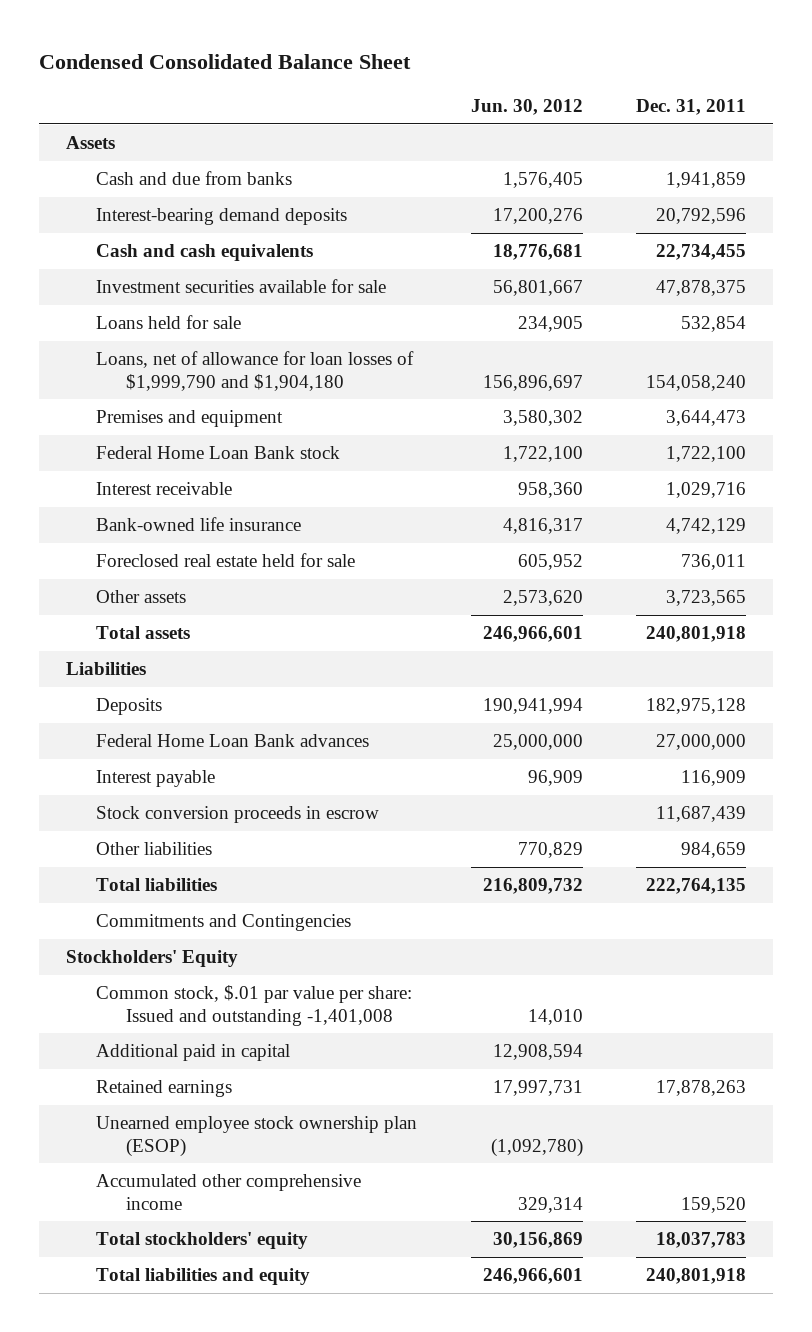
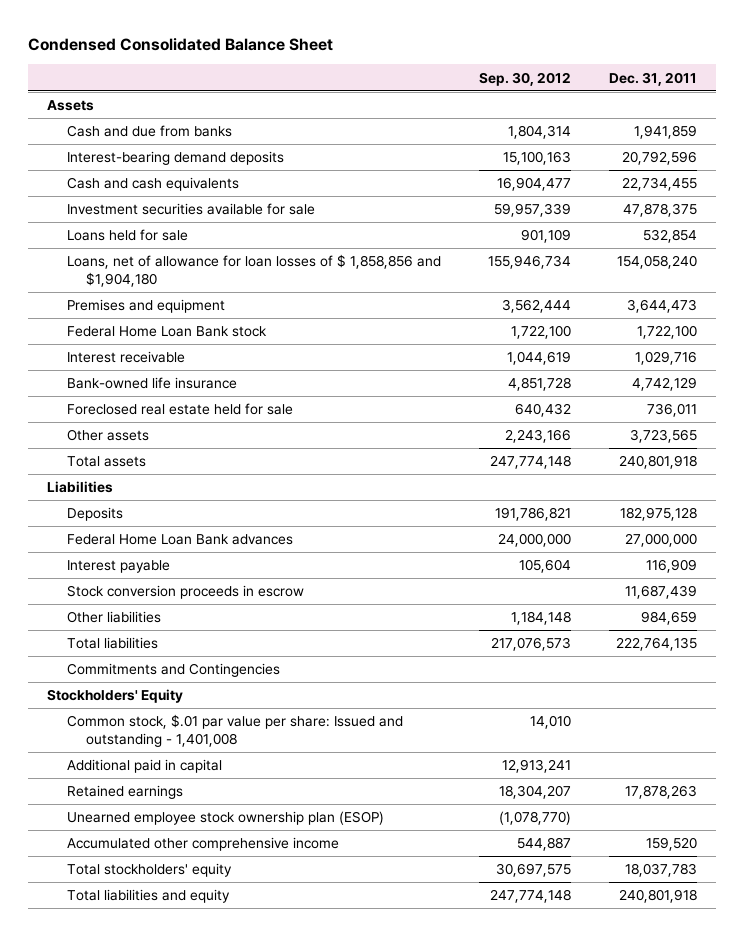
[470,99,583,116] Jun. 30, 2012 -> none
none -> [478,71,571,86] Sep. 30, 2012
[95,351,414,391] Loans, net of allowance for loan losses of $1,999,790 and $1,904,180 -> [66,254,441,287] Loans, net of allowance for loan losses of $ 1,858,856 and $1,904,180
[95,985,412,1026] Common stock, $.01 par value per share: Issued and outstanding -1,401,008 -> [66,714,403,747] Common stock, $.01 par value per share: Issued and outstanding - 1,401,008

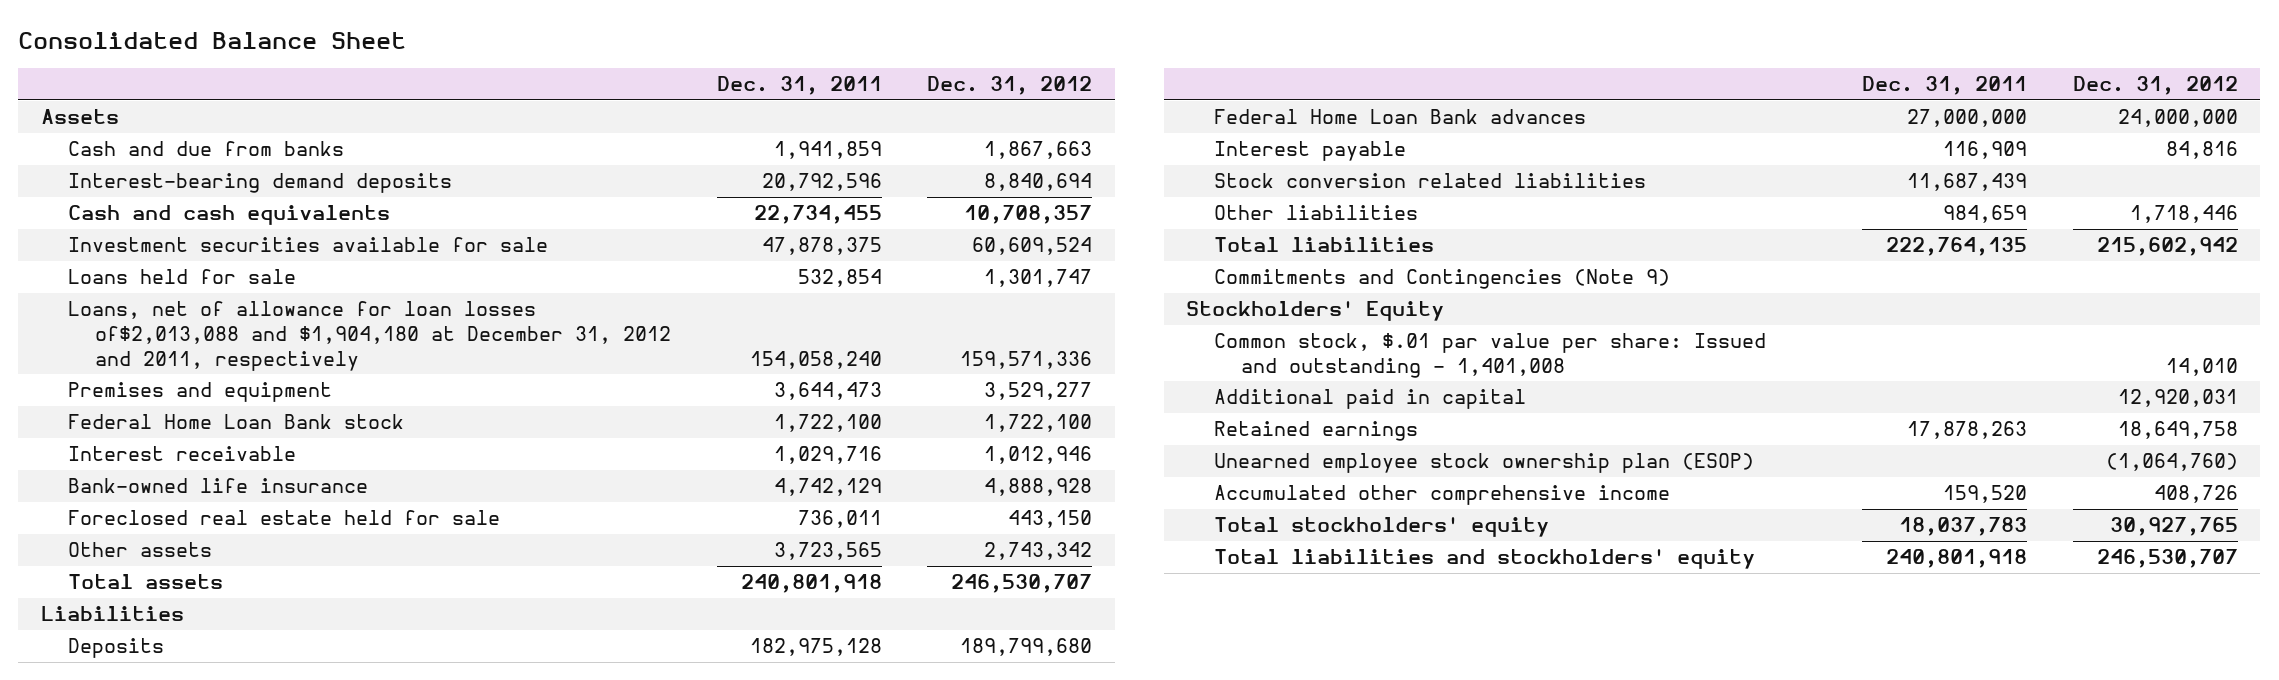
[28,38,334,52] Condensed Consolidated Balance Sheet -> [18,31,407,49] Consolidated Balance Sheet
[478,71,571,86] Sep. 30, 2012 -> none
none -> [927,76,1093,96] Dec. 31, 2012
[66,254,441,287] Loans, net of allowance for loan losses of $ 1,858,856 and $1,904,180 -> [68,301,672,371] Loans, net of allowance for loan losses of$2,013,088 and $1,904,180 at December 31, 2012 and 2011, respectively
[66,585,304,600] Stock conversion proceeds in escrow -> [1213,173,1646,189] Stock conversion related liabilities
[66,663,280,678] Commitments and Contingencies -> [1213,269,1670,290] Commitments and Contingencies (Note 9)
[66,889,230,904] Total liabilities and equity -> [1213,549,1755,570] Total liabilities and stockholders' equity

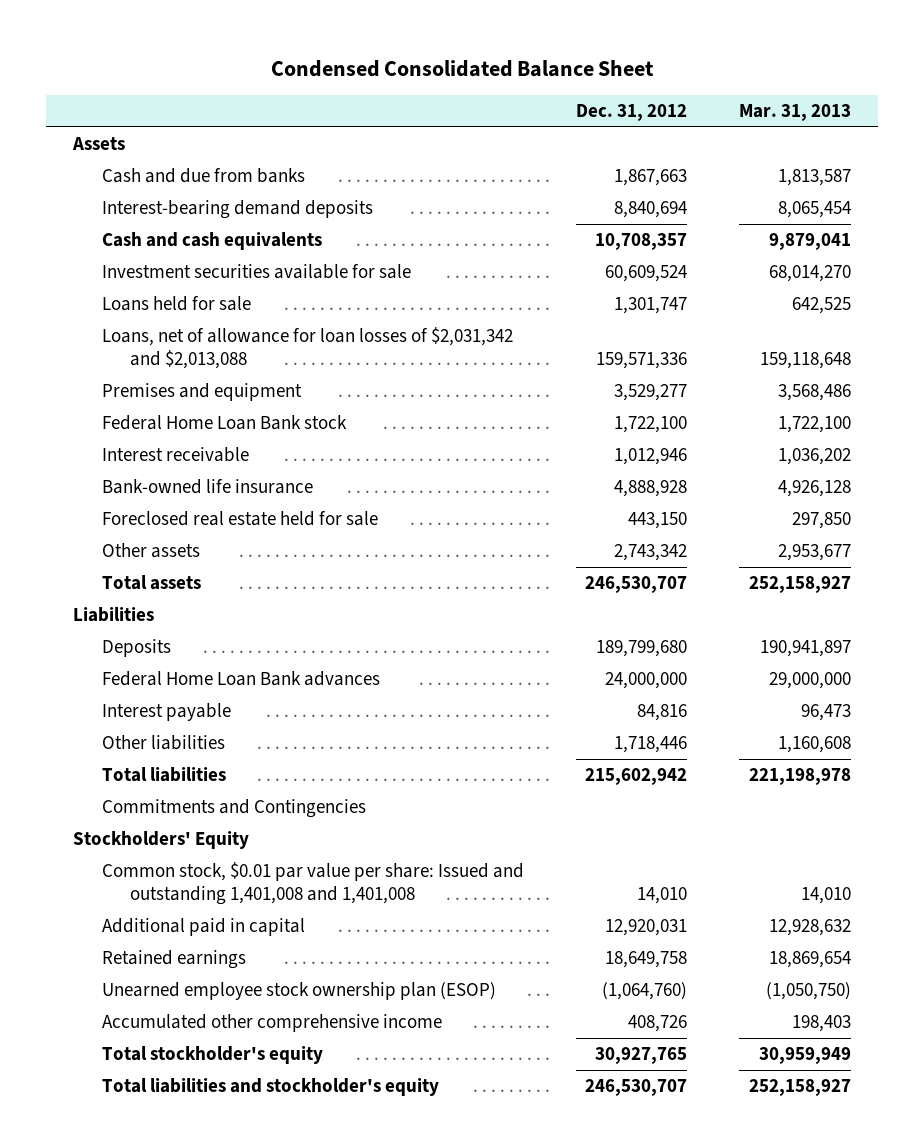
[18,31,407,49] Consolidated Balance Sheet -> [270,59,654,77] Condensed Consolidated Balance Sheet
[716,76,882,96] Dec. 31, 2011 -> none
none -> [739,103,852,121] Mar. 31, 2013
[68,301,672,371] Loans, net of allowance for loan losses of$2,013,088 and $1,904,180 at December 31, 2012 and 2011, respectively -> [101,327,513,369] Loans, net of allowance for loan losses of $2,031,342 and $2,013,088
[1213,173,1646,189] Stock conversion related liabilities -> none
[1213,269,1670,290] Commitments and Contingencies (Note 9) -> [101,799,366,819] Commitments and Contingencies
[1213,333,1766,379] Common stock, $.01 par value per share: Issued and outstanding - 1,401,008 -> [101,862,524,905] Common stock, $0.01 par value per share: Issued and outstanding 1,401,008 and 1,401,008
[1213,517,1549,538] Total stockholders' equity -> [101,1046,323,1065] Total stockholder's equity
[1213,549,1755,570] Total liabilities and stockholders' equity -> [101,1078,439,1097] Total liabilities and stockholder's equity

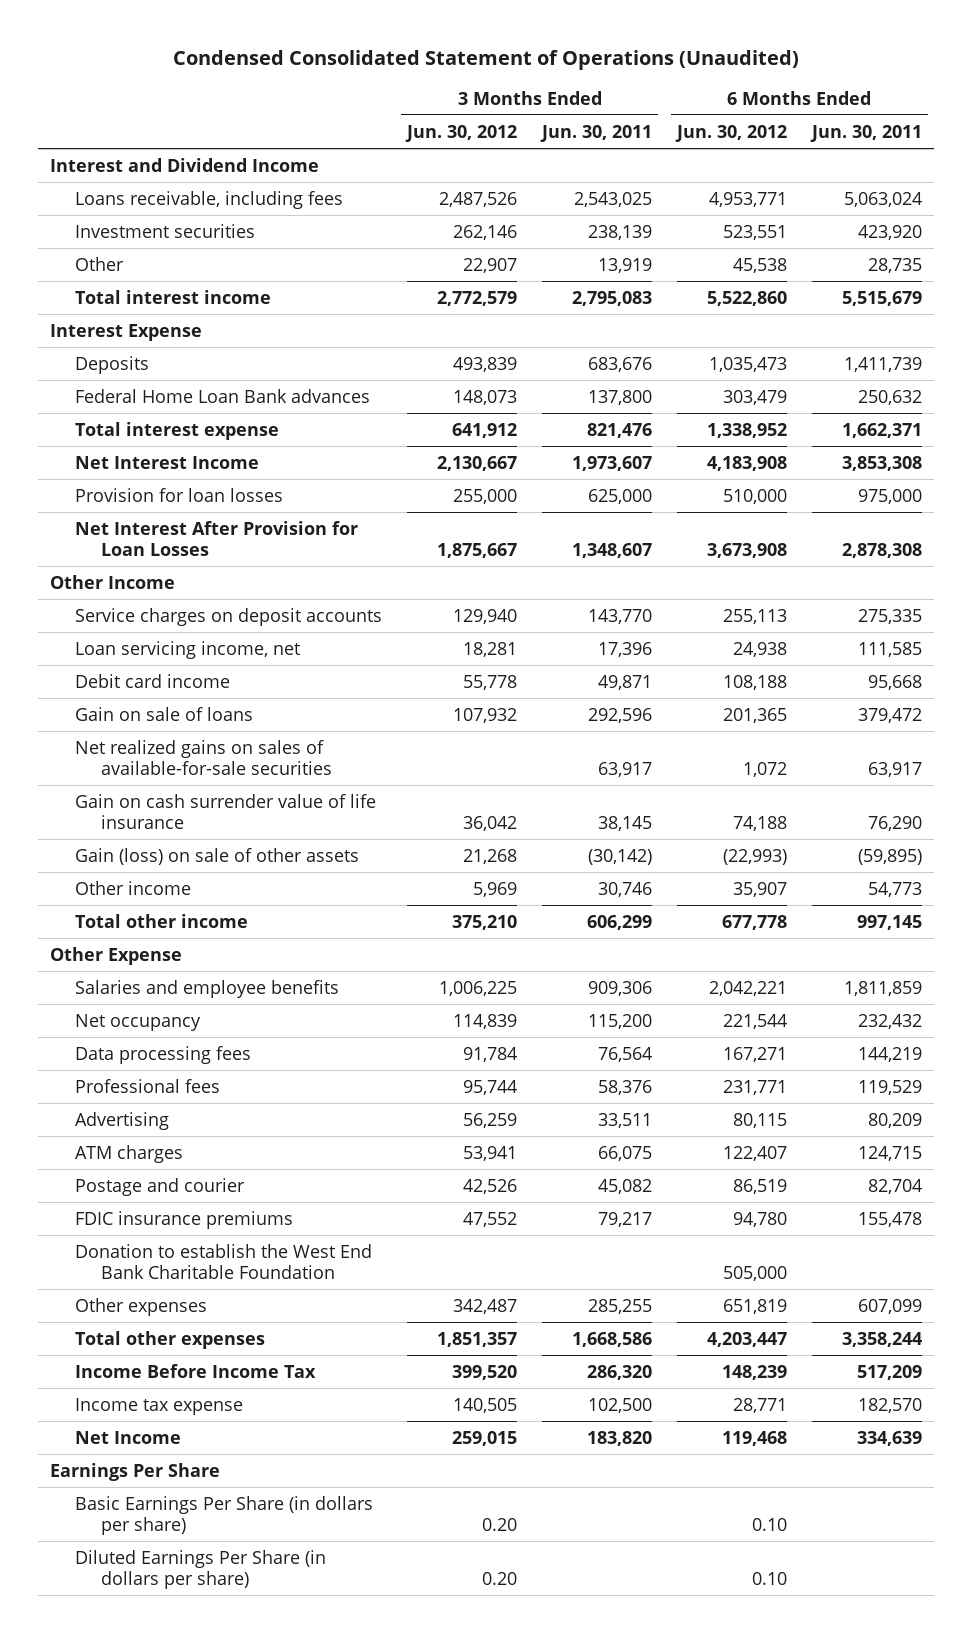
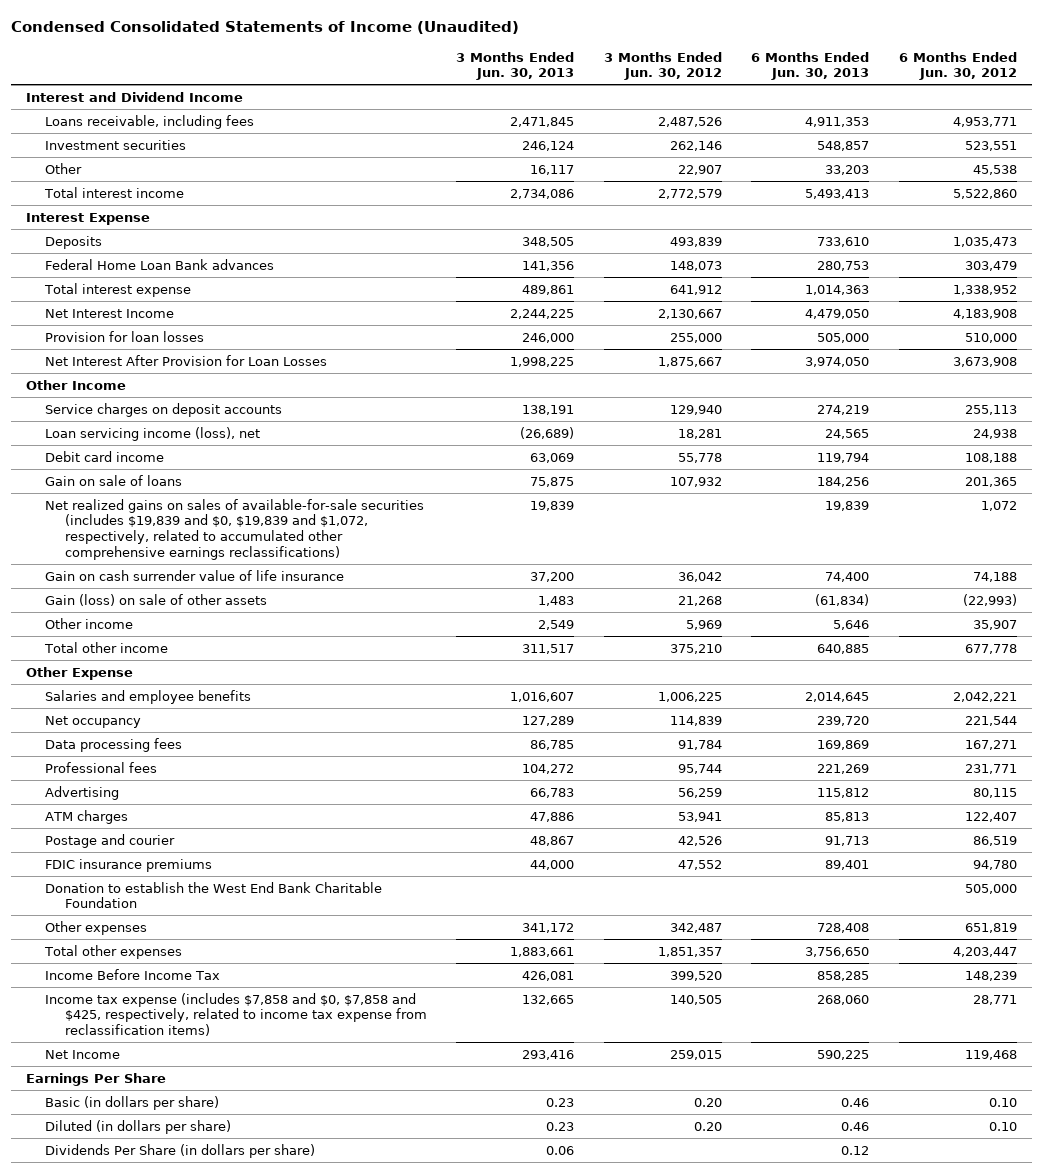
[172,49,799,70] Condensed Consolidated Statement of Operations (Unaudited) -> [11,20,520,34] Condensed Consolidated Statements of Income (Unaudited)
[540,124,653,142] Jun. 30, 2011 -> none
[809,124,922,142] Jun. 30, 2011 -> none
none -> [456,51,575,81] 3 Months Ended Jun. 30, 2013
none -> [751,51,870,81] 6 Months Ended Jun. 30, 2013
[75,640,301,659] Loan servicing income, net -> [45,426,261,441] Loan servicing income (loss), net
[75,739,332,775] Net realized gains on sales of available-for-sale securities -> [45,498,425,560] Net realized gains on sales of available-for-sale securities (includes $19,839 and $0, $19,839 and $1,072, respectively, related to accumulated other comprehensive earnings reclassifications)
[75,1397,244,1415] Income tax expense -> [45,992,427,1036] Income tax expense (includes $7,858 and $0, $7,858 and $425, respectively, related to income tax expense from reclassification items)
[75,1495,374,1535] Basic Earnings Per Share (in dollars per share) -> [45,1095,220,1110] Basic (in dollars per share)
[75,1549,327,1589] Diluted Earnings Per Share (in dollars per share) -> [45,1119,232,1134] Diluted (in dollars per share)
none -> [45,1143,316,1158] Dividends Per Share (in dollars per share)

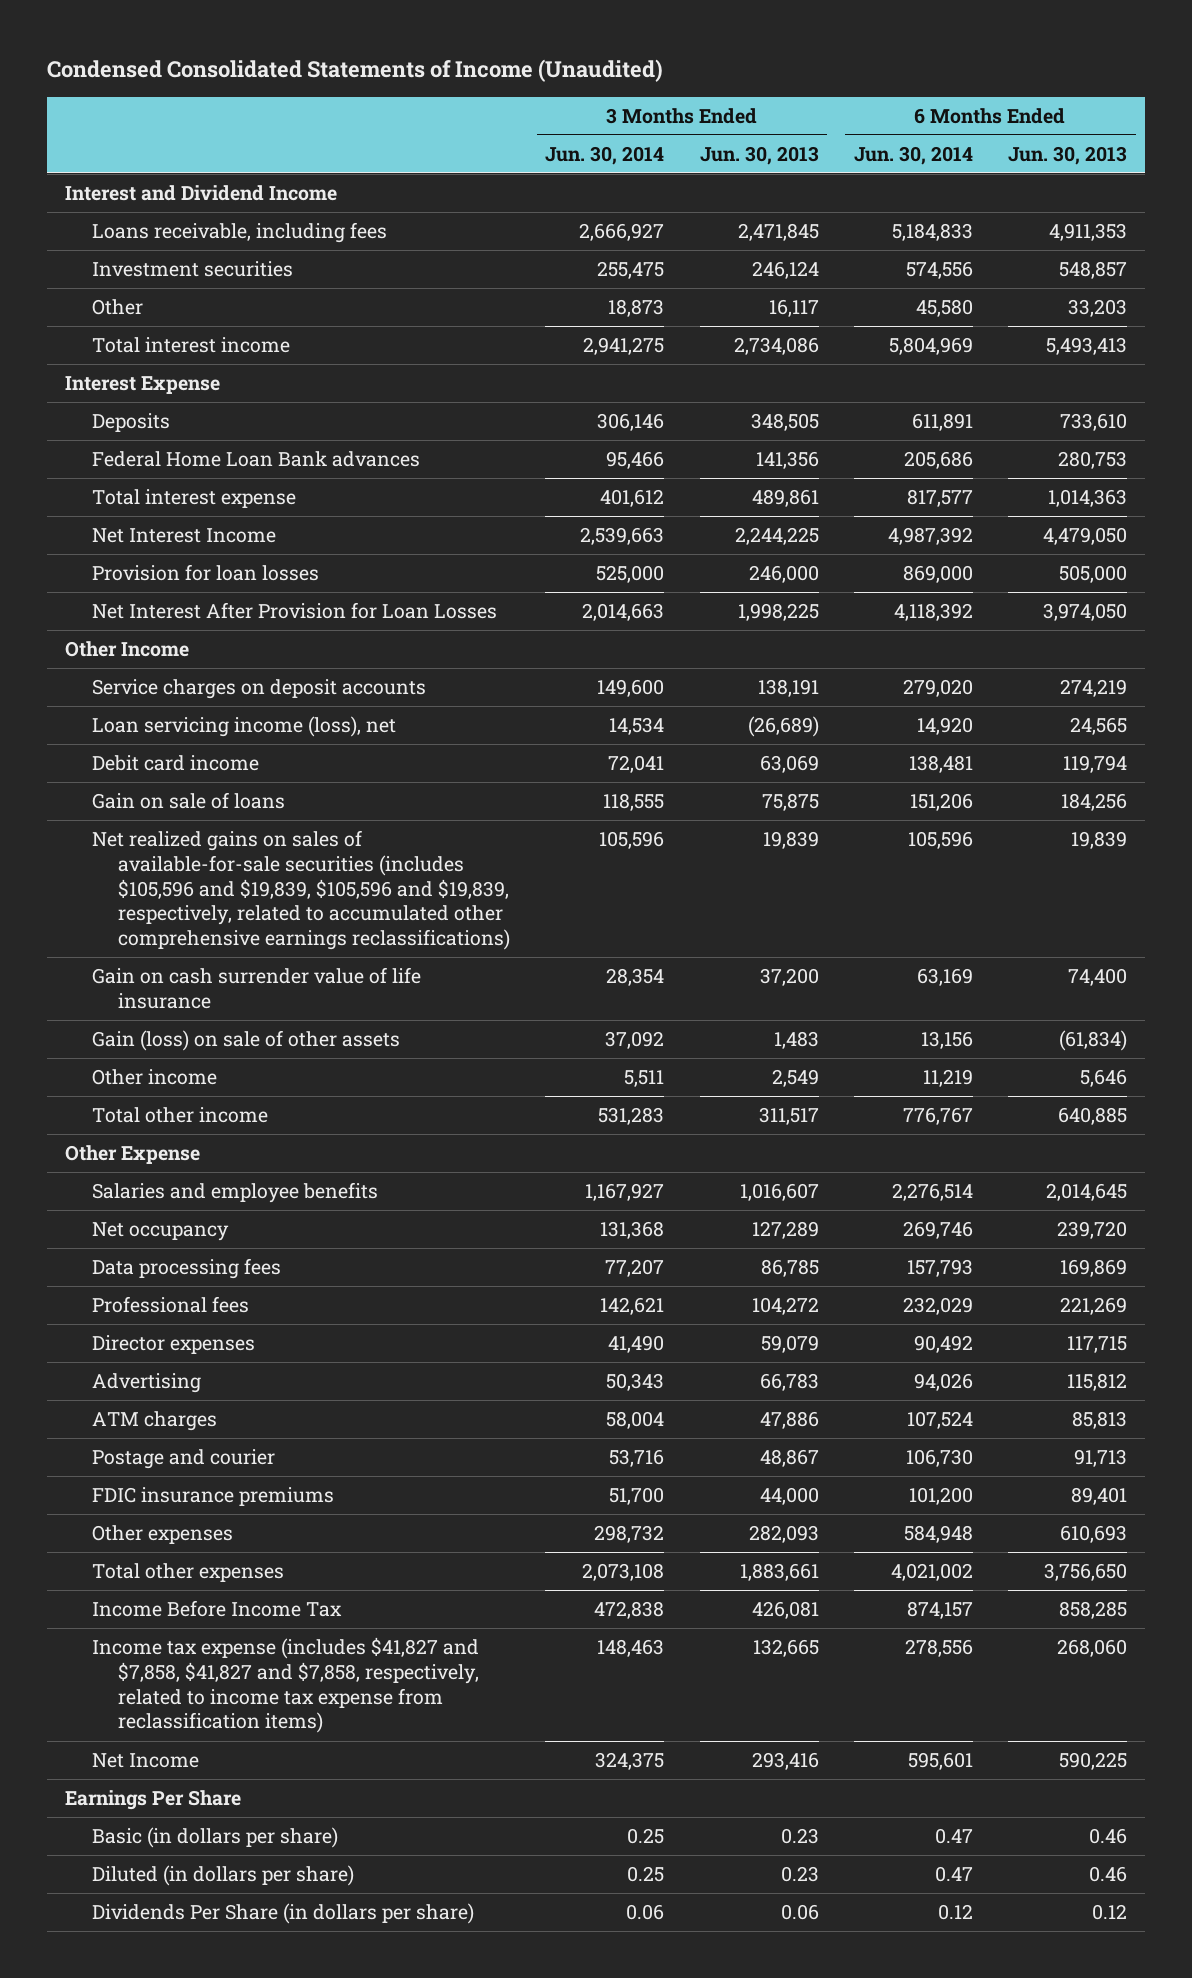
[603,51,722,81] 3 Months Ended Jun. 30, 2012 -> none
[898,51,1017,81] 6 Months Ended Jun. 30, 2012 -> none
none -> [545,145,665,165] Jun. 30, 2014
none -> [853,145,973,165] Jun. 30, 2014
[45,498,425,560] Net realized gains on sales of available-for-sale securities (includes $19,839 and $0, $19,839 and $1,072, respectively, related to accumulated other comprehensive earnings reclassifications) -> [91,830,511,951] Net realized gains on sales of available-for-sale securities (includes $105,596 and $19,839, $105,596 and $19,839, respectively, related to accumulated other comprehensive earnings reclassifications)
none -> [91,1335,255,1355] Director expenses
[45,881,383,909] Donation to establish the West End Bank Charitable Foundation -> none
[522,922,575,933] 341,172 -> [748,1525,819,1544] 282,093
[817,922,870,933] 728,408 -> [1059,1525,1127,1544] 610,693
[45,992,427,1036] Income tax expense (includes $7,858 and $0, $7,858 and $425, respectively, related to income tax expense from reclassification items) -> [91,1637,480,1734] Income tax expense (includes $41,827 and $7,858, $41,827 and $7,858, respectively, related to income tax expense from reclassification items)

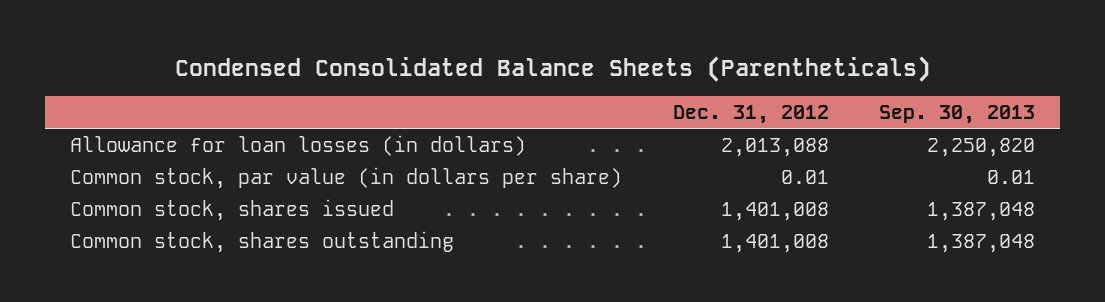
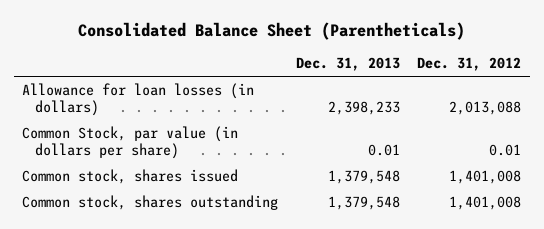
[174,56,931,83] Condensed Consolidated Balance Sheets (Parentheticals) -> [77,21,465,40] Consolidated Balance Sheet (Parentheticals)
[879,105,1036,125] Sep. 30, 2013 -> none
none -> [295,57,400,72] Dec. 31, 2013
[70,167,623,190] Common stock, par value (in dollars per share) -> [22,126,239,159] Common Stock, par value (in dollars per share)

